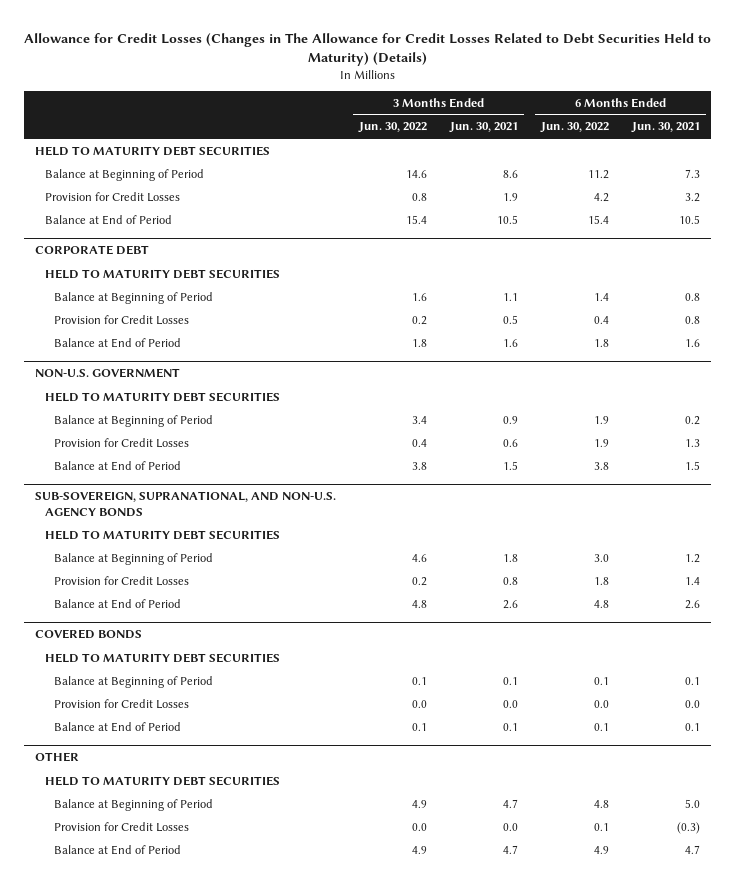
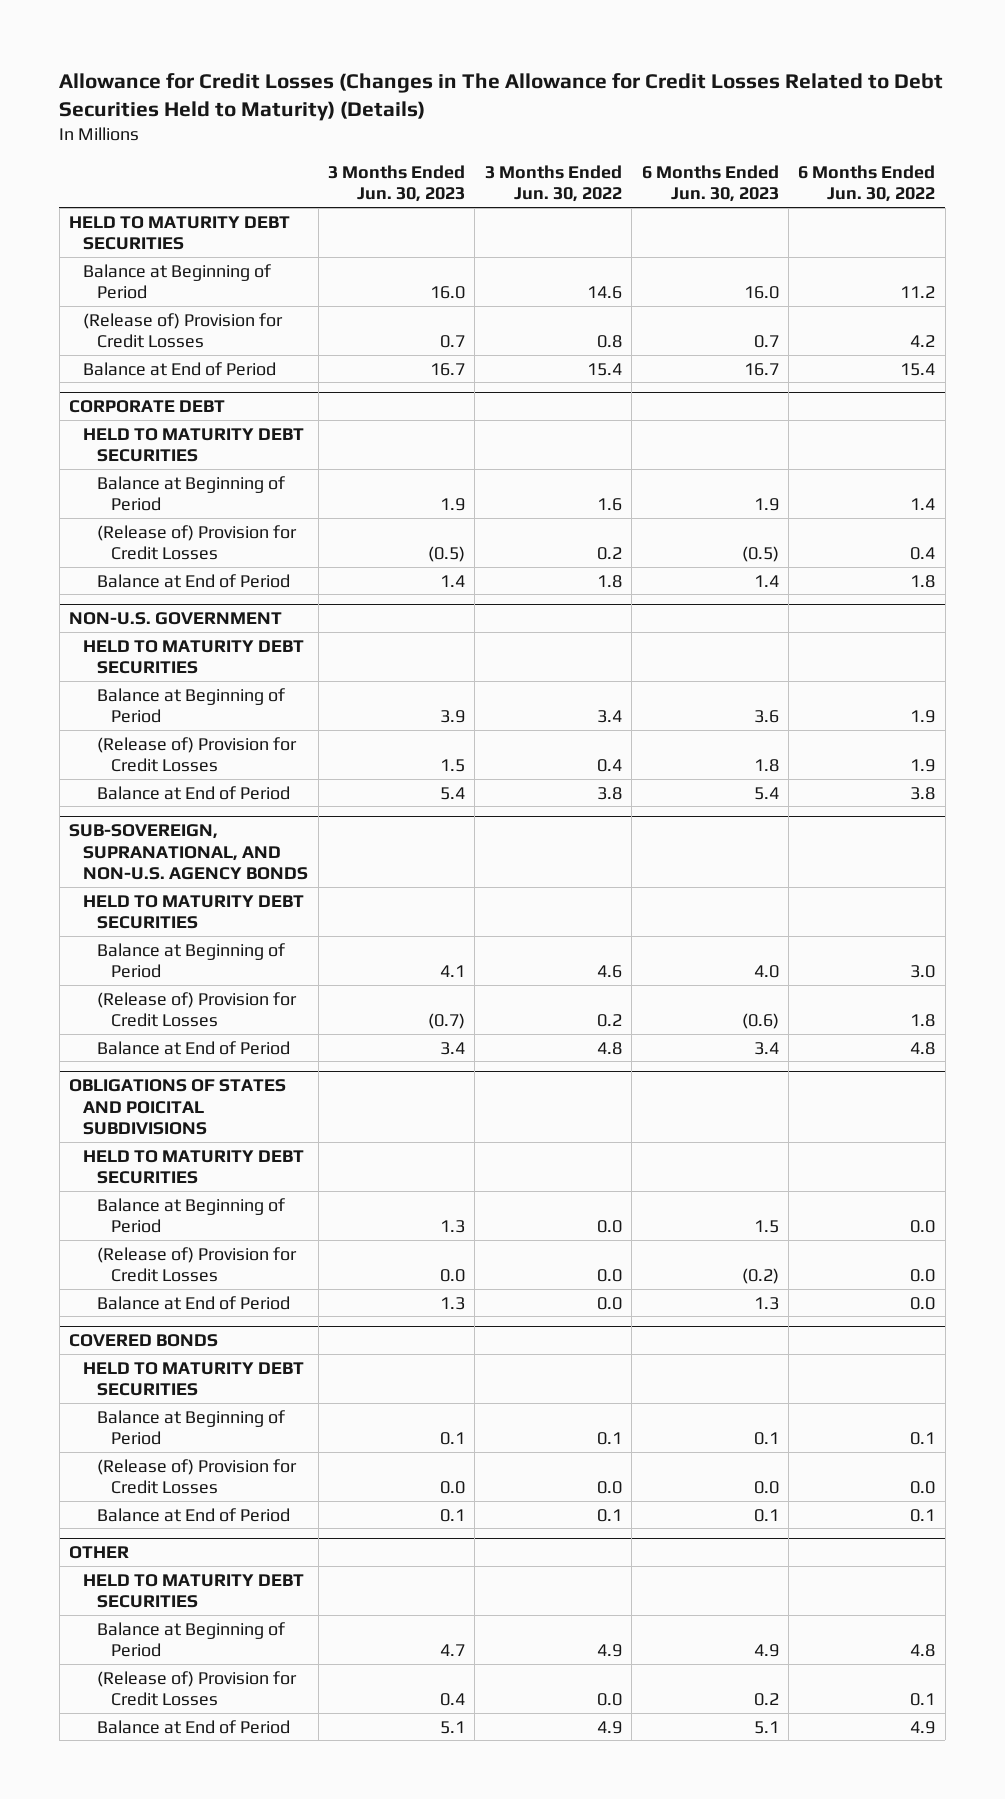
[449,122,519,134] Jun. 30, 2021 -> none
[630,122,700,134] Jun. 30, 2021 -> none
none -> [327,165,465,203] 3 Months Ended Jun. 30, 2023
none -> [641,165,779,203] 6 Months Ended Jun. 30, 2023
[44,191,180,202] Provision for Credit Losses -> [83,312,284,348] (Release of) Provision for Credit Losses
[54,314,190,325] Provision for Credit Losses -> [97,524,298,560] (Release of) Provision for Credit Losses
[54,437,190,448] Provision for Credit Losses -> [97,736,298,772] (Release of) Provision for Credit Losses
[54,575,190,586] Provision for Credit Losses -> [97,991,298,1027] (Release of) Provision for Credit Losses
none -> [69,1079,287,1136] OBLIGATIONS OF STATES AND POICITAL SUBDIVISIONS
none -> [83,1149,305,1184] HELD TO MATURITY DEBT SECURITIES
none -> [97,1197,286,1233] Balance at Beginning of Period
none -> [97,1246,298,1282] (Release of) Provision for Credit Losses
none -> [97,1295,291,1310] Balance at End of Period
[54,698,190,709] Provision for Credit Losses -> [97,1458,298,1494] (Release of) Provision for Credit Losses
[54,821,190,832] Provision for Credit Losses -> [97,1670,298,1706] (Release of) Provision for Credit Losses

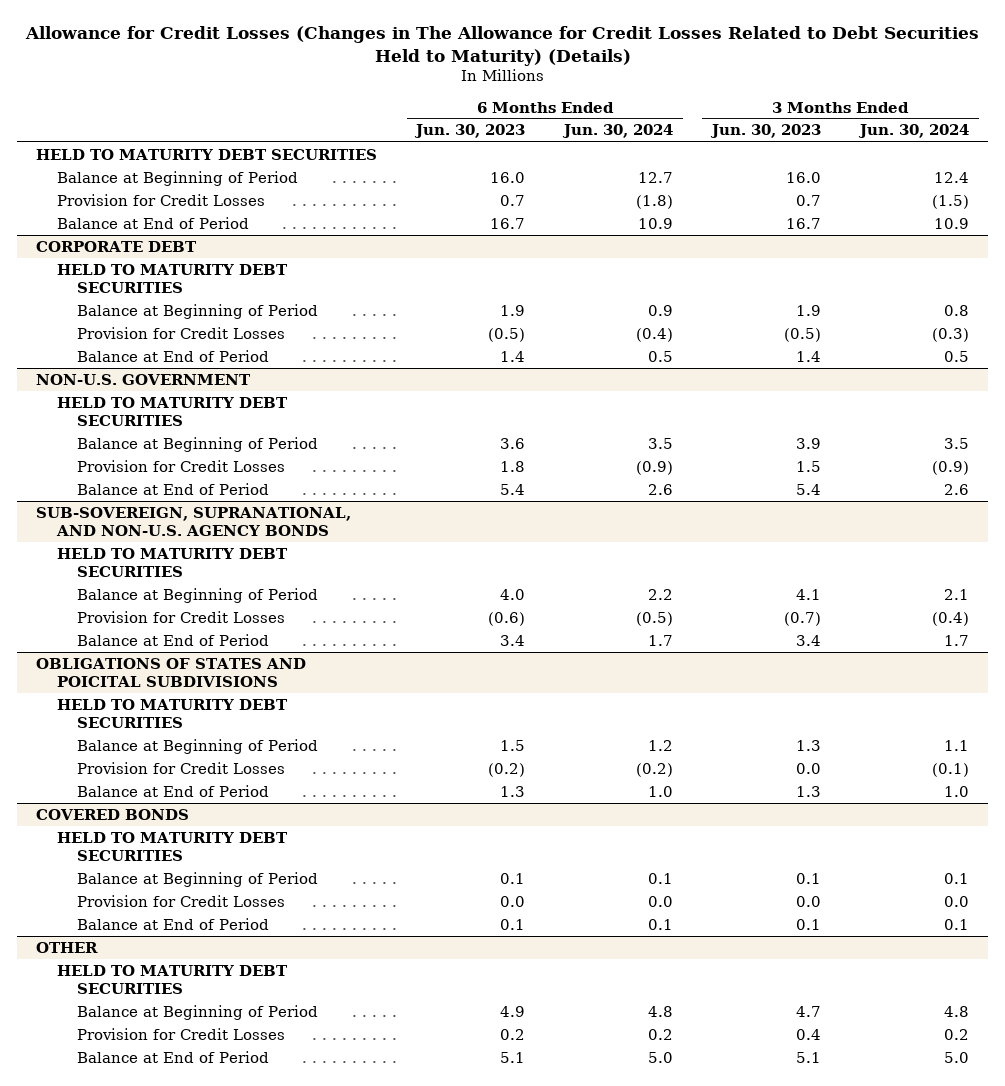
[484,165,622,203] 3 Months Ended Jun. 30, 2022 -> none
[798,165,936,203] 6 Months Ended Jun. 30, 2022 -> none
none -> [562,124,674,139] Jun. 30, 2024
none -> [857,124,969,139] Jun. 30, 2024
[83,312,284,348] (Release of) Provision for Credit Losses -> [56,193,265,206] Provision for Credit Losses
[97,524,298,560] (Release of) Provision for Credit Losses -> [76,326,285,339] Provision for Credit Losses
[97,736,298,772] (Release of) Provision for Credit Losses -> [76,459,285,472] Provision for Credit Losses
[97,991,298,1027] (Release of) Provision for Credit Losses -> [76,610,285,623] Provision for Credit Losses
[97,1246,298,1282] (Release of) Provision for Credit Losses -> [76,761,285,774] Provision for Credit Losses
[97,1458,298,1494] (Release of) Provision for Credit Losses -> [76,894,285,907] Provision for Credit Losses
[97,1670,298,1706] (Release of) Provision for Credit Losses -> [76,1027,285,1040] Provision for Credit Losses

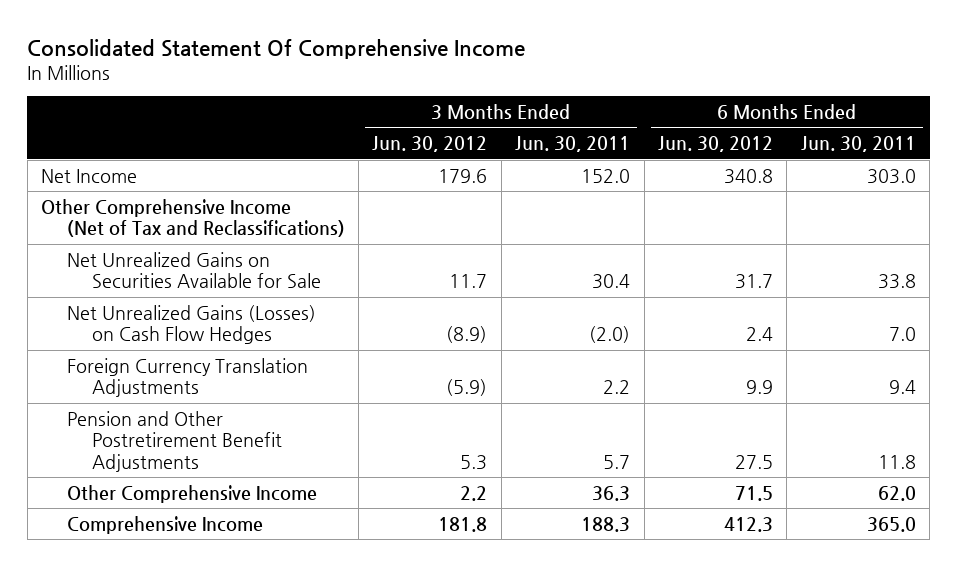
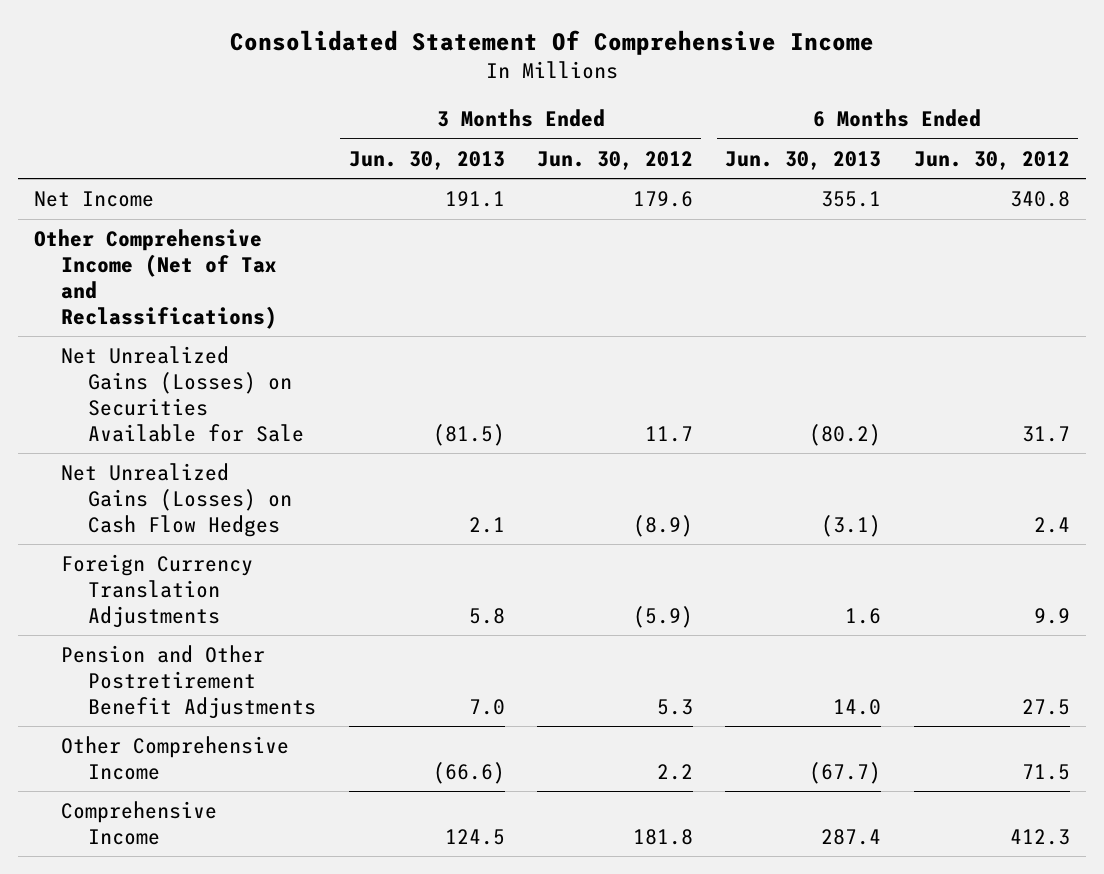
[515,136,631,153] Jun. 30, 2011 -> none
[800,136,916,153] Jun. 30, 2011 -> none
none -> [348,150,505,170] Jun. 30, 2013
none -> [725,150,882,170] Jun. 30, 2013
[66,251,321,289] Net Unrealized Gains on Securities Available for Sale -> [61,346,305,442] Net Unrealized Gains (Losses) on Securities Available for Sale

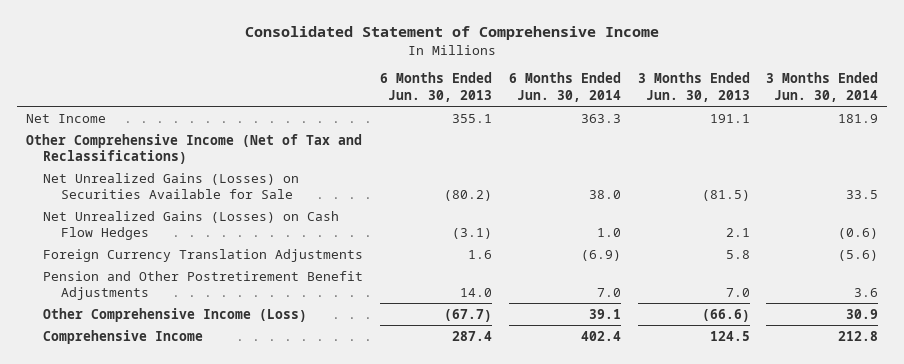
[229,30,874,56] Consolidated Statement Of Comprehensive Income -> [245,26,660,41] Consolidated Statement of Comprehensive Income
[536,150,693,170] Jun. 30, 2012 -> none
[913,150,1070,170] Jun. 30, 2012 -> none
none -> [508,72,621,102] 6 Months Ended Jun. 30, 2014
none -> [766,72,879,102] 3 Months Ended Jun. 30, 2014
[61,736,290,780] Other Comprehensive Income -> [43,307,308,322] Other Comprehensive Income (Loss)

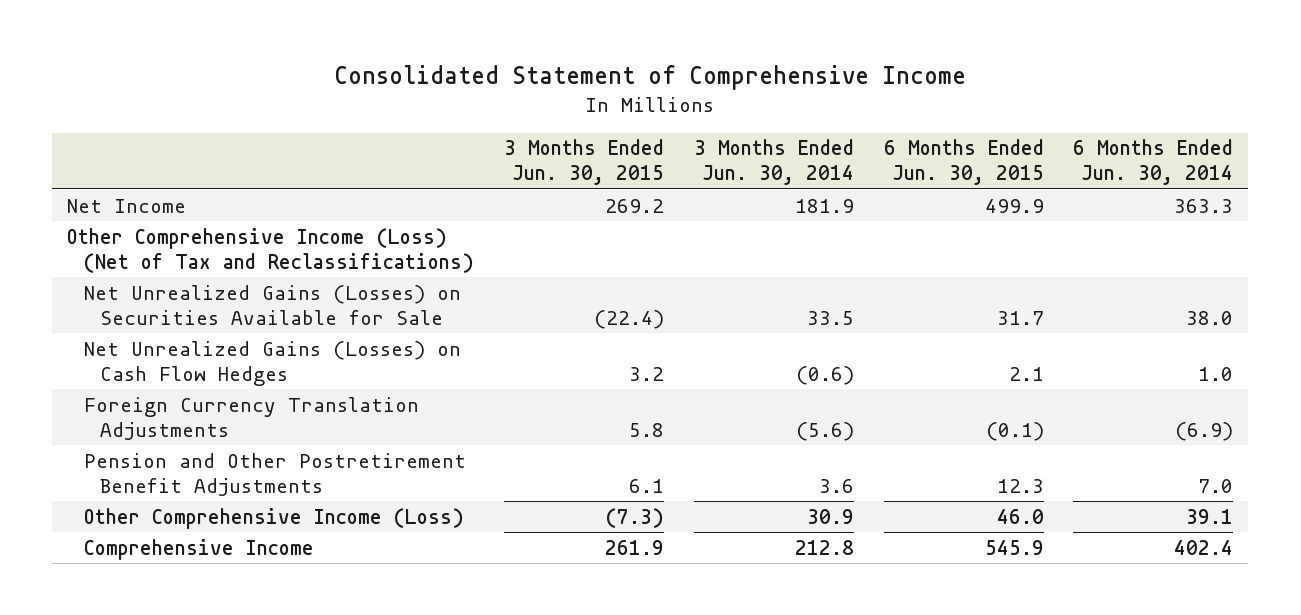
[380,72,493,102] 6 Months Ended Jun. 30, 2013 -> none
[637,72,750,102] 3 Months Ended Jun. 30, 2013 -> none
none -> [503,139,664,186] 3 Months Ended Jun. 30, 2015
none -> [883,139,1044,186] 6 Months Ended Jun. 30, 2015
[25,133,362,165] Other Comprehensive Income (Net of Tax and Reclassifications) -> [67,227,474,273] Other Comprehensive Income (Loss) (Net of Tax and Reclassifications)

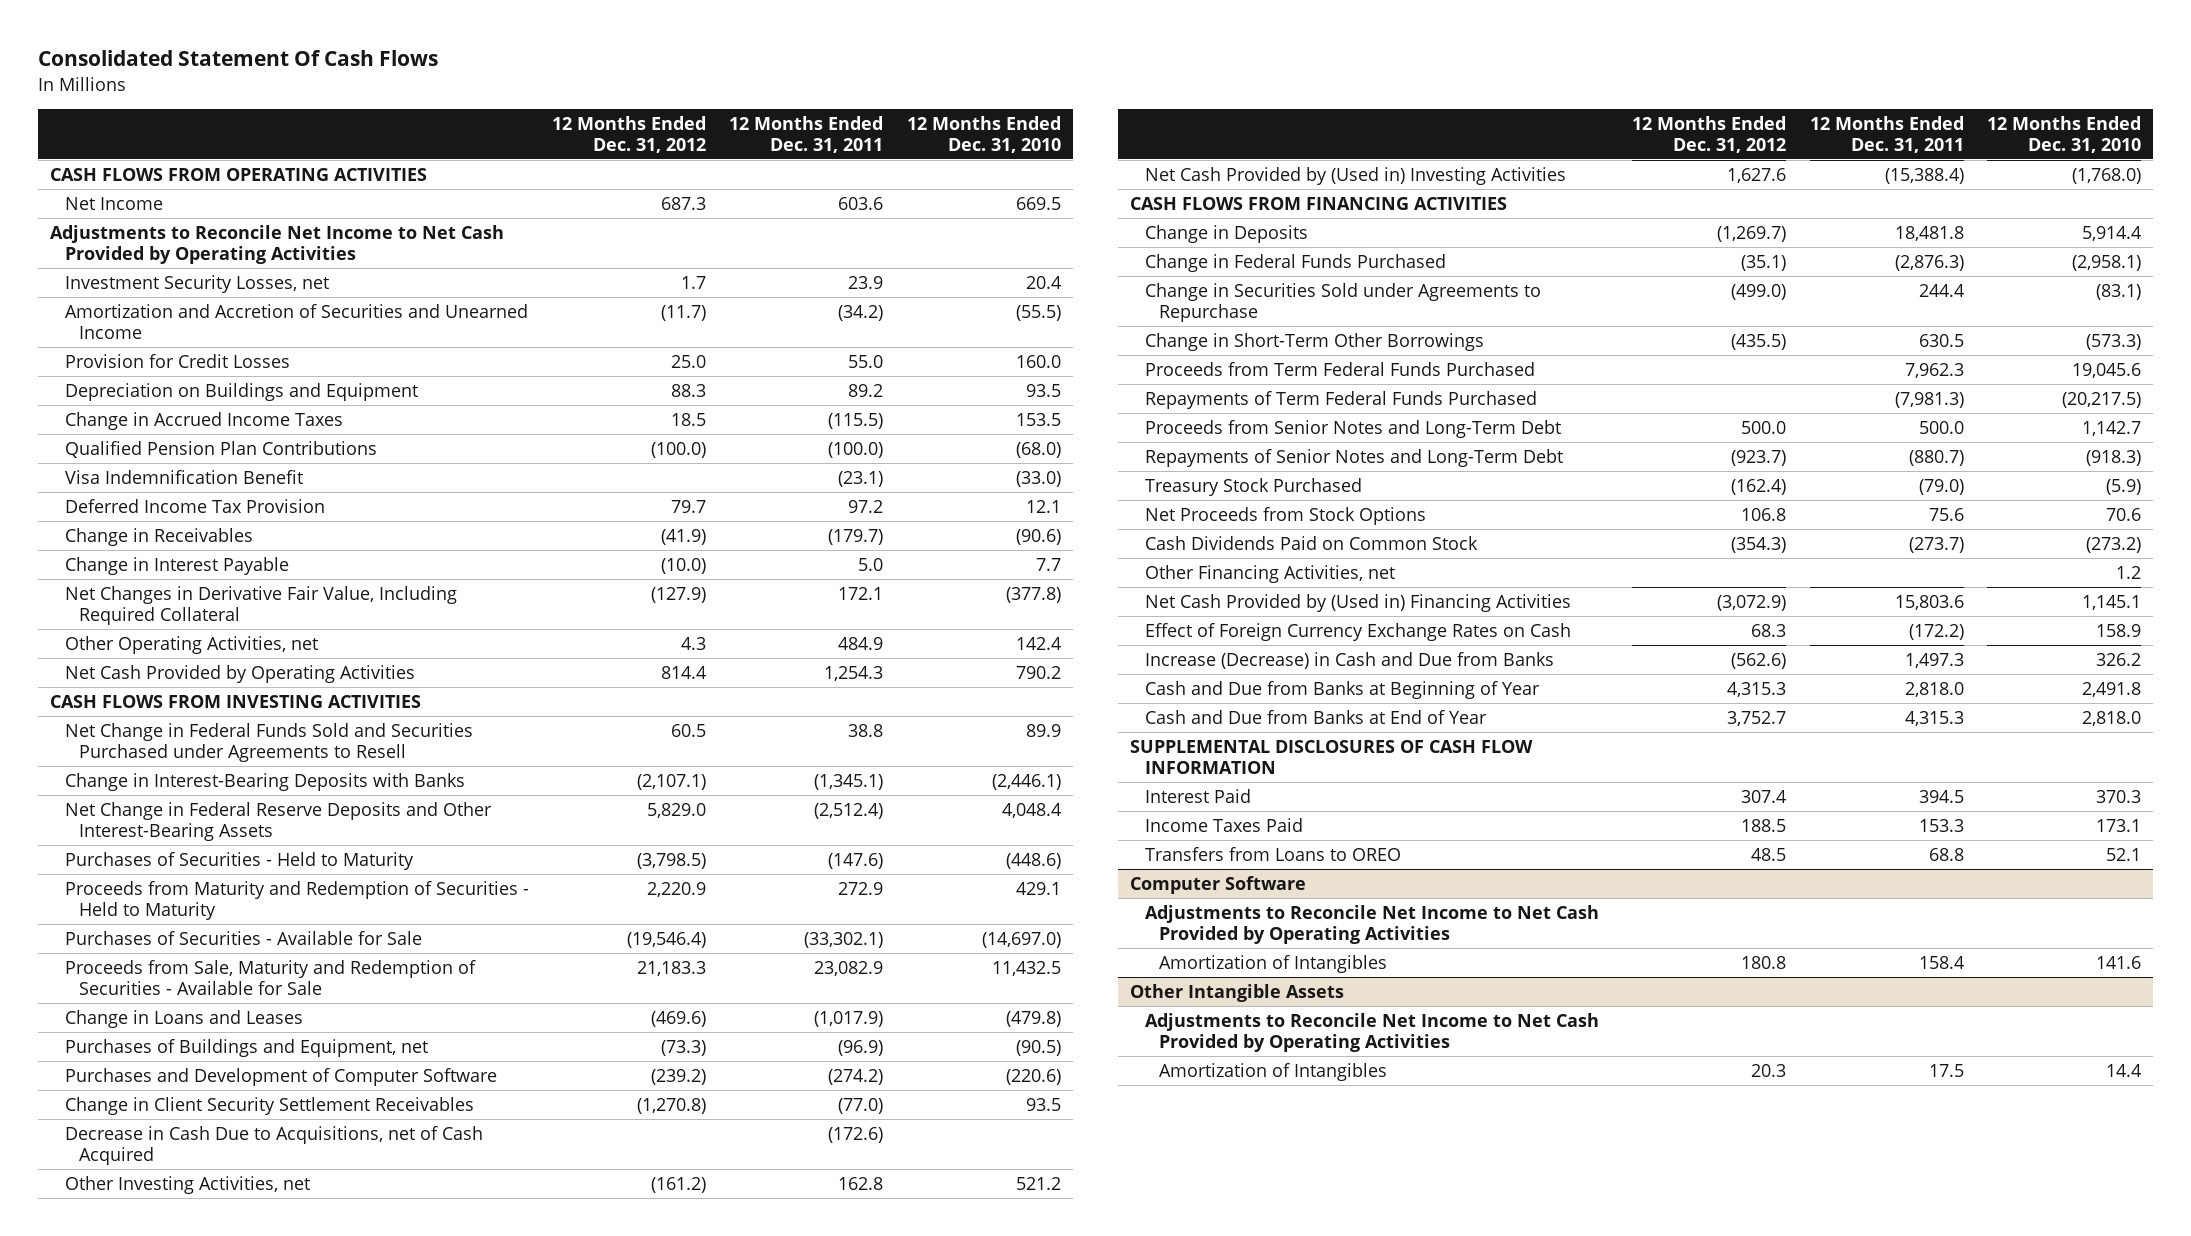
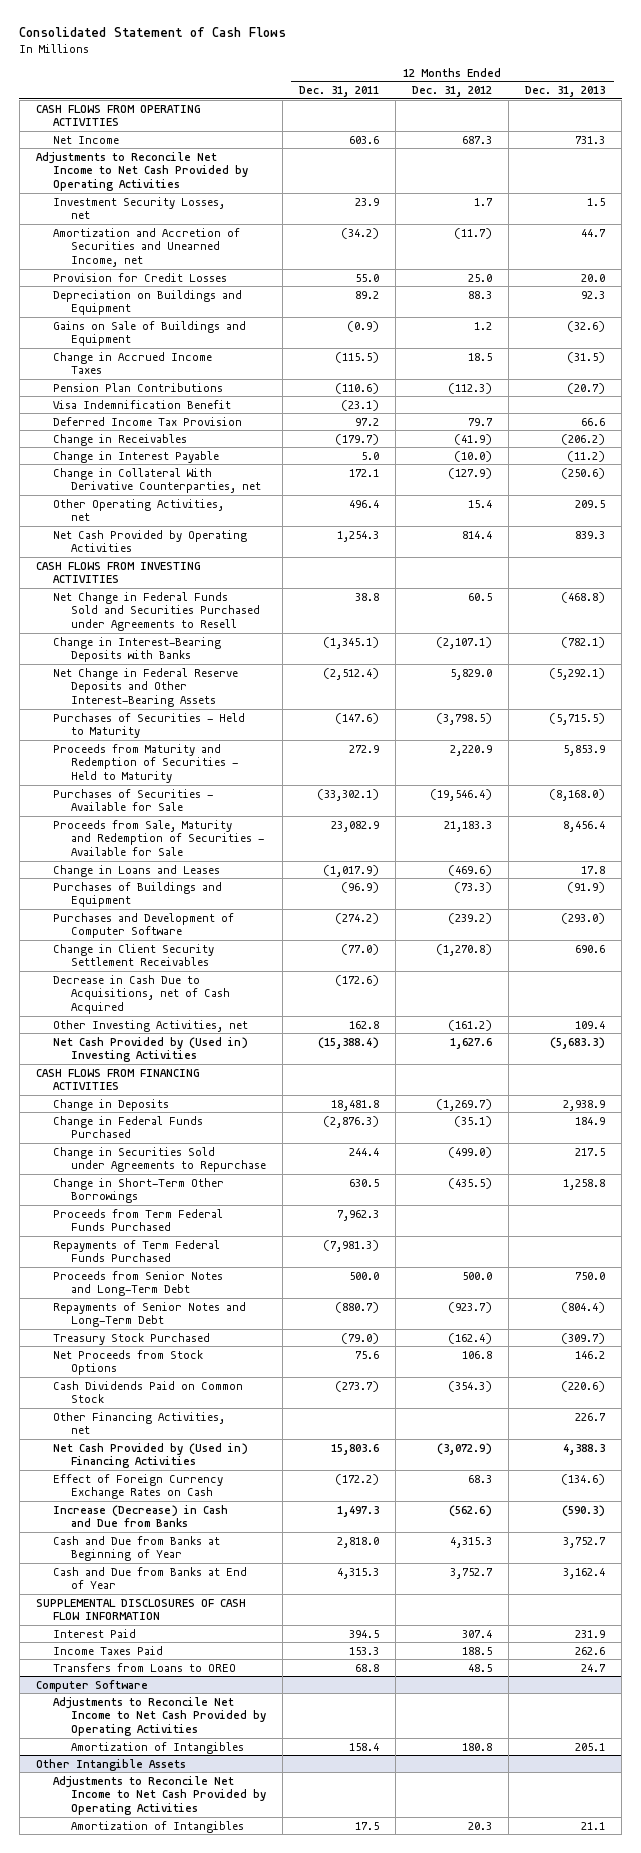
[37,50,438,67] Consolidated Statement Of Cash Flows -> [19,27,287,38] Consolidated Statement of Cash Flows
[906,115,1061,153] 12 Months Ended Dec. 31, 2010 -> none
none -> [525,86,606,98] Dec. 31, 2013
[64,303,528,340] Amortization and Accretion of Securities and Unearned Income -> [53,227,241,268] Amortization and Accretion of Securities and Unearned Income, net
none -> [53,320,247,347] Gains on Sale of Buildings and Equipment
[64,440,377,458] Qualified Pension Plan Contributions -> [53,382,224,392] Pension Plan Contributions
[650,441,706,458] (100.0) -> [448,382,493,394] (112.3)
[828,441,884,458] (100.0) -> [335,382,380,394] (110.6)
[64,585,457,626] Net Changes in Derivative Fair Value, Including Required Collateral -> [53,467,261,494] Change in Collateral With Derivative Counterparties, net
[680,636,706,650] 4.3 -> [468,499,493,508] 15.4
[838,636,884,650] 484.9 -> [349,499,380,508] 496.4
[64,1038,428,1057] Purchases of Buildings and Equipment, net -> [53,881,223,908] Purchases of Buildings and Equipment

